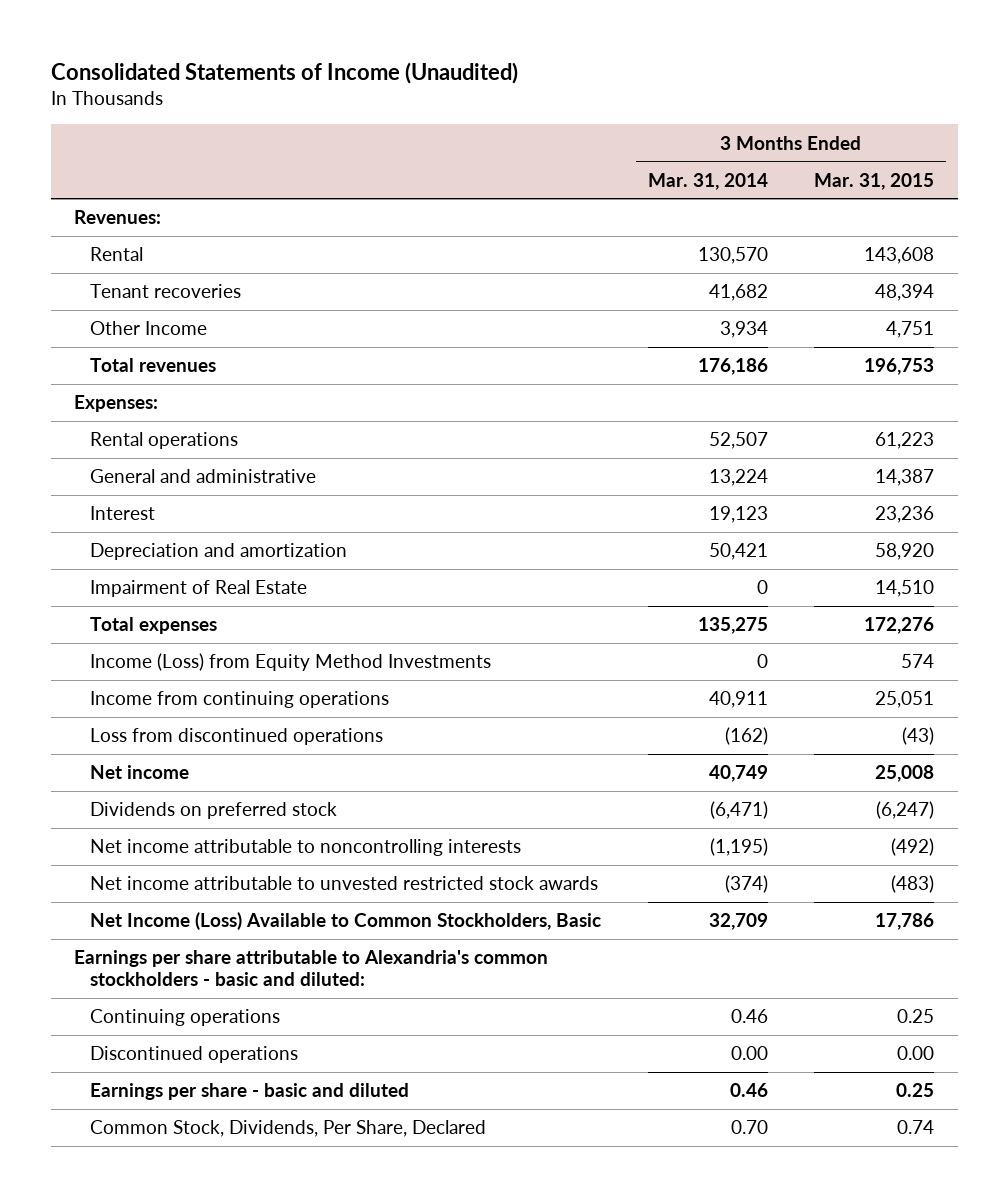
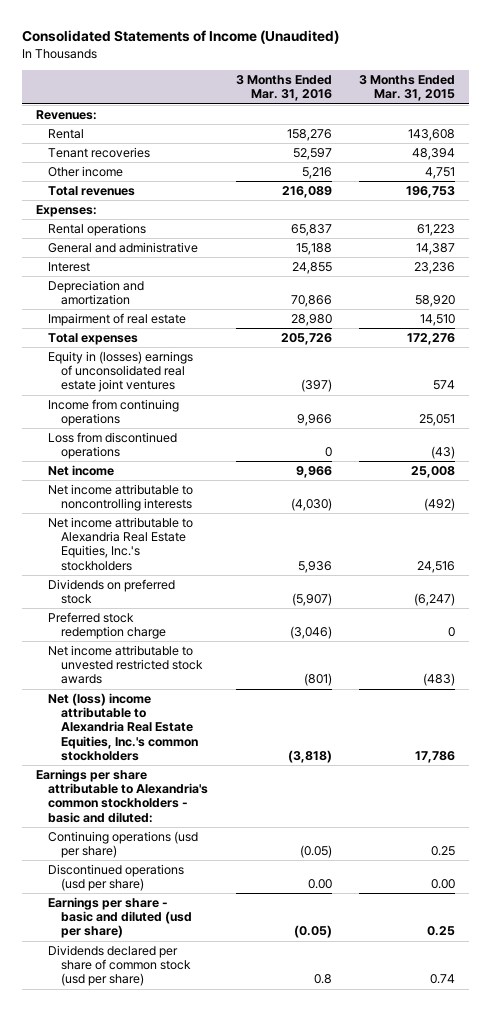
[647,172,768,190] Mar. 31, 2014 -> none
none -> [235,75,332,102] 3 Months Ended Mar. 31, 2016
[90,321,208,336] Other Income -> [48,165,124,177] Other income
[90,580,308,598] Impairment of Real Estate -> [48,312,187,326] Impairment of real estate
[90,653,492,672] Income (Loss) from Equity Method Investments -> [48,350,194,393] Equity in (losses) earnings of unconsolidated real estate joint ventures
none -> [48,516,194,571] Net income attributable to Alexandria Real Estate Equities, Inc.'s stockholders
[90,802,338,820] Dividends on preferred stock -> [48,578,176,605] Dividends on preferred stock
none -> [48,611,166,640] Preferred stock redemption charge
[90,912,602,931] Net Income (Loss) Available to Common Stockholders, Basic -> [48,692,198,761] Net (loss) income attributable to Alexandria Real Estate Equities, Inc.'s common stockholders
[90,1009,281,1027] Continuing operations -> [48,830,199,859] Continuing operations (usd per share)
[90,1046,299,1064] Discontinued operations -> [48,863,185,892] Discontinued operations (usd per share)
[90,1083,410,1101] Earnings per share - basic and diluted -> [48,896,192,939] Earnings per share - basic and diluted (usd per share)
[90,1120,487,1138] Common Stock, Dividends, Per Share, Declared -> [48,944,191,987] Dividends declared per share of common stock (usd per share)

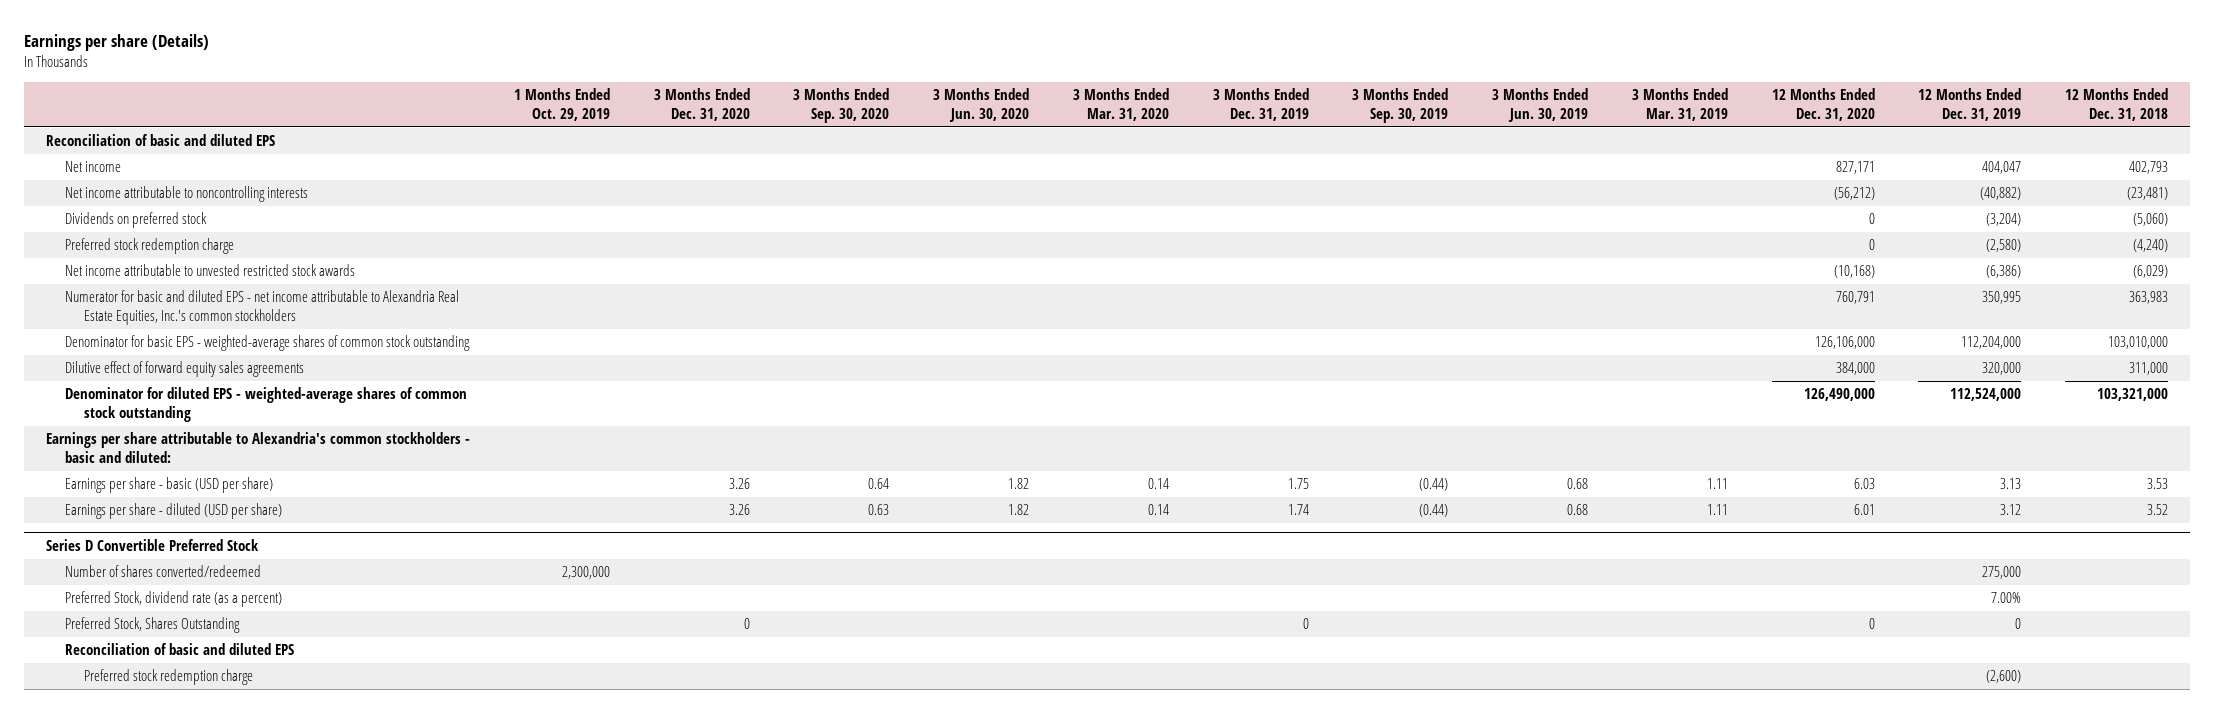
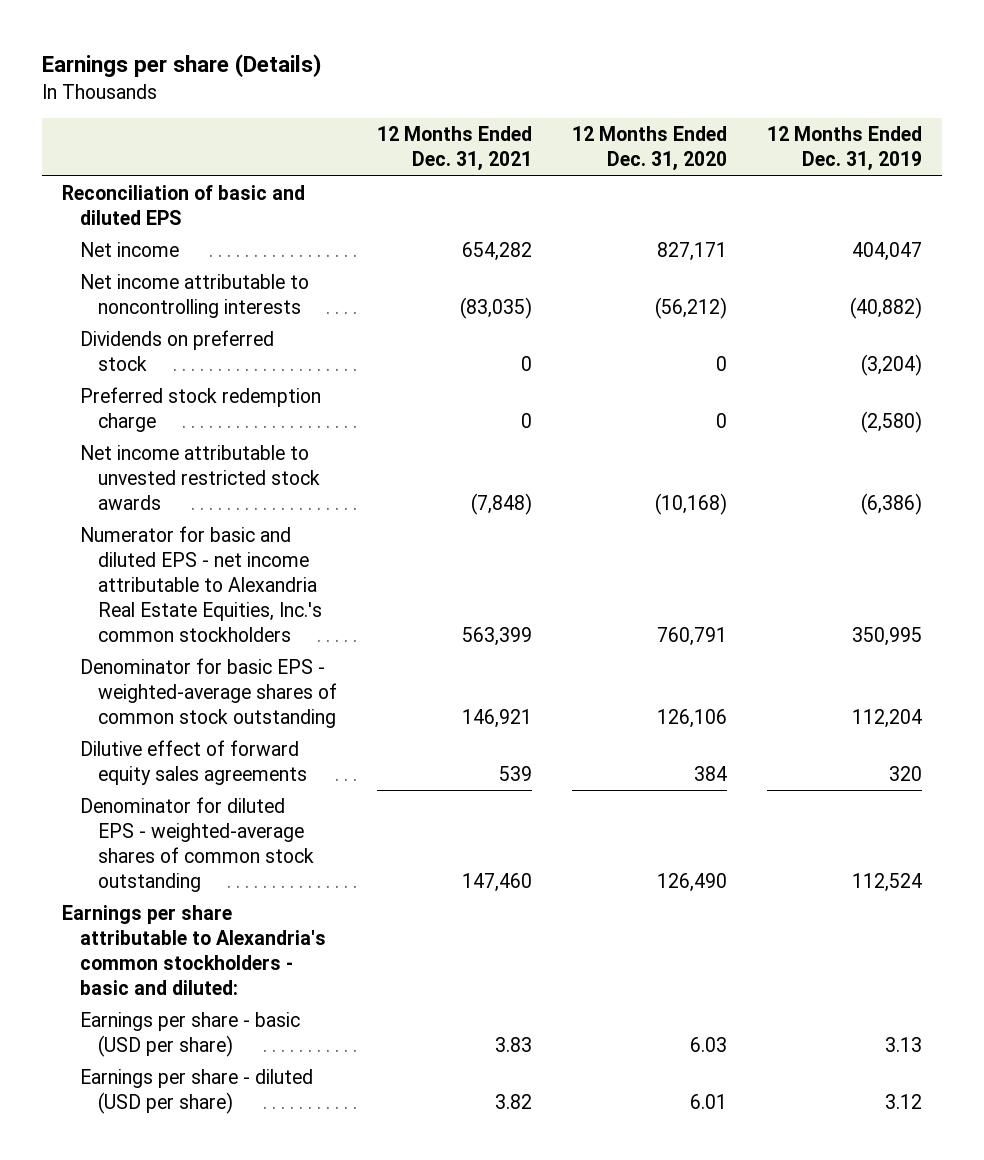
[513,88,610,121] 1 Months Ended Oct. 29, 2019 -> none
[653,88,750,121] 3 Months Ended Dec. 31, 2020 -> none
[793,88,890,123] 3 Months Ended Sep. 30, 2020 -> none
[933,88,1030,122] 3 Months Ended Jun. 30, 2020 -> none
[1072,88,1169,121] 3 Months Ended Mar. 31, 2020 -> none
[1212,88,1309,121] 3 Months Ended Dec. 31, 2019 -> none
[1352,88,1449,123] 3 Months Ended Sep. 30, 2019 -> none
[1492,88,1589,122] 3 Months Ended Jun. 30, 2019 -> none
[1631,88,1728,121] 3 Months Ended Mar. 31, 2019 -> none
[2065,88,2169,121] 12 Months Ended Dec. 31, 2018 -> none
none -> [377,126,533,172] 12 Months Ended Dec. 31, 2021
[1814,336,1875,350] 126,106,000 -> [657,709,728,729] 126,106
[1961,336,2022,350] 112,204,000 -> [852,709,923,729] 112,204
[1835,362,1875,376] 384,000 -> [694,766,728,782] 384
[1982,362,2022,376] 320,000 -> [889,766,923,782] 320
[1803,388,1875,402] 126,490,000 -> [657,873,728,893] 126,490
[1950,388,2022,402] 112,524,000 -> [852,873,923,893] 112,524
[46,538,260,551] Series D Convertible Preferred Stock -> none
[65,565,262,578] Number of shares converted/redeemed -> none
[65,591,283,608] Preferred Stock, dividend rate (as a percent) -> none
[65,617,241,634] Preferred Stock, Shares Outstanding -> none
[65,643,295,656] Reconciliation of basic and diluted EPS -> none
[83,669,253,686] Preferred stock redemption charge -> none

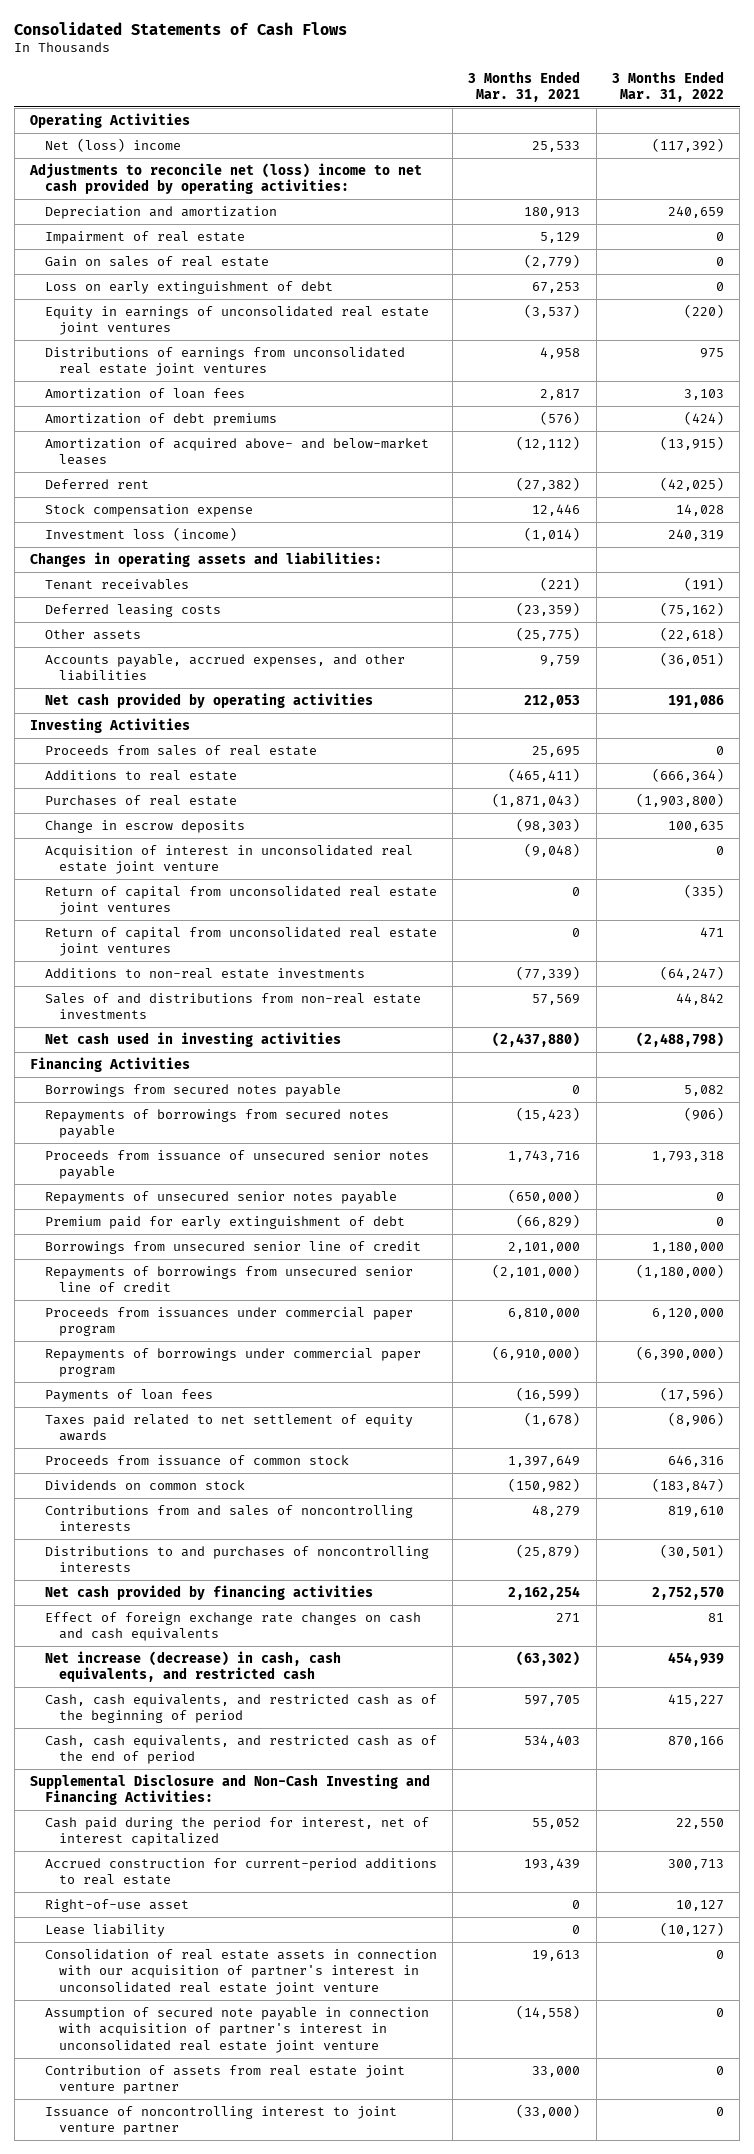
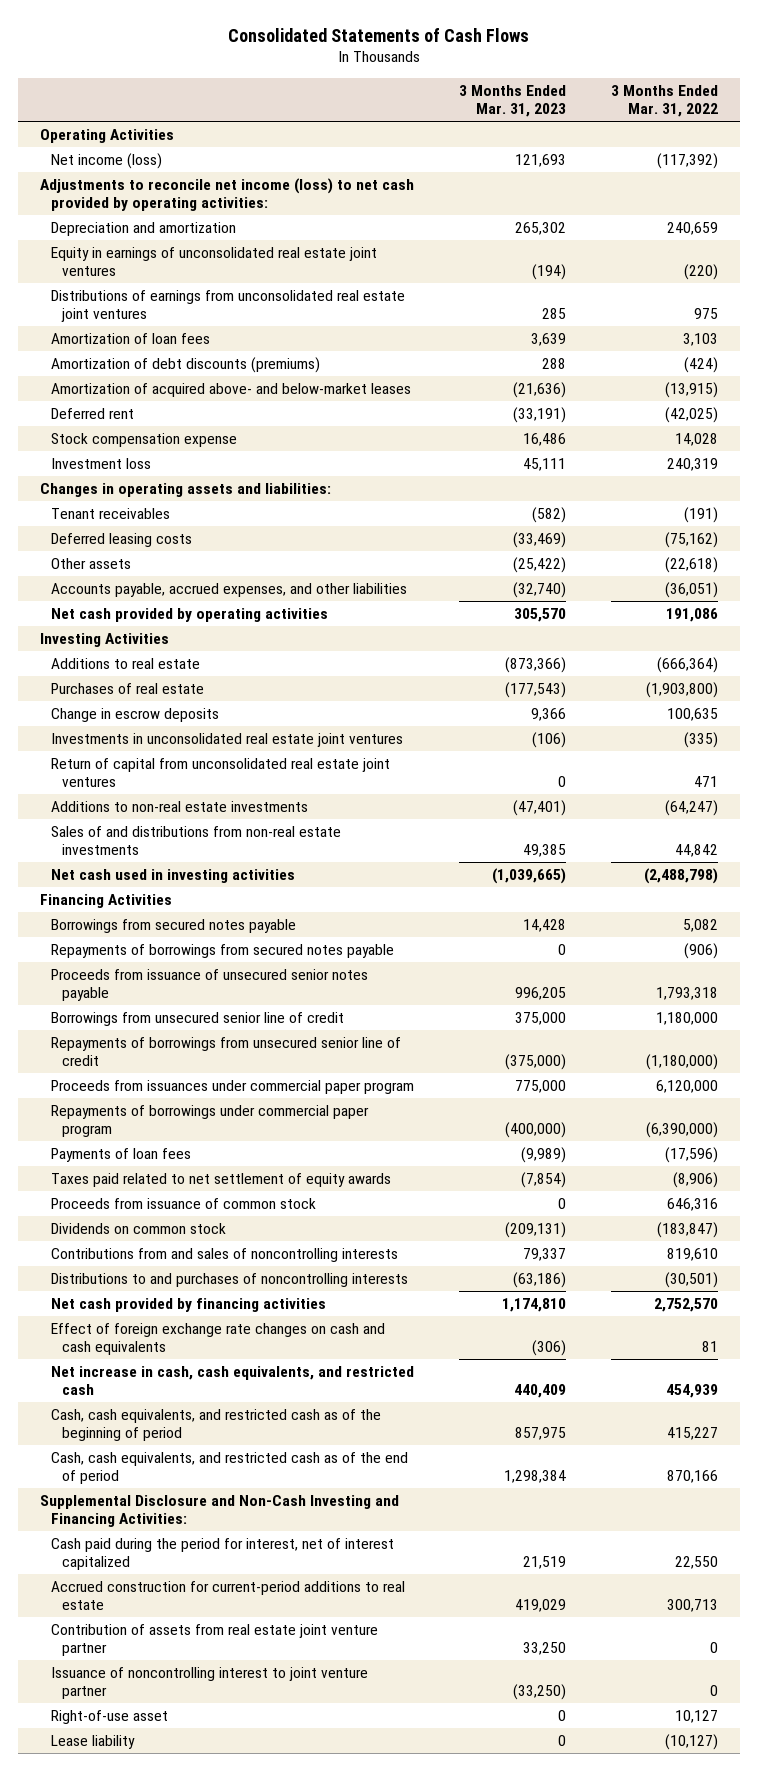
[468,70,581,102] 3 Months Ended Mar. 31, 2021 -> none
none -> [458,84,566,118] 3 Months Ended Mar. 31, 2023
[44,138,181,153] Net (loss) income -> [50,152,162,169] Net income (loss)
[29,163,423,195] Adjustments to reconcile net (loss) income to net cash provided by operating activities: -> [39,177,414,212] Adjustments to reconcile net income (loss) to net cash provided by operating activities:
[44,231,245,245] Impairment of real estate -> none
[44,256,269,268] Gain on sales of real estate -> none
[44,281,333,295] Loss on early extinguishment of debt -> none
[44,413,277,427] Amortization of debt premiums -> [50,356,320,373] Amortization of debt discounts (premiums)
[44,527,237,542] Investment loss (income) -> [50,457,151,469] Investment loss
[44,745,317,757] Proceeds from sales of real estate -> none
[44,845,413,875] Acquisition of interest in unconsolidated real estate joint venture -> none
[44,886,437,916] Return of capital from unconsolidated real estate joint ventures -> [50,732,403,747] Investments in unconsolidated real estate joint ventures
[44,1191,397,1205] Repayments of unsecured senior notes payable -> none
[44,1216,405,1230] Premium paid for early extinguishment of debt -> none
[44,1651,341,1683] Net increase (decrease) in cash, cash equivalents, and restricted cash -> [50,1365,414,1396] Net increase in cash, cash equivalents, and restricted cash
[44,1949,437,1995] Consolidation of real estate assets in connection with our acquisition of partner's interest in unconsolidated real estate joint venture -> none
[44,2007,429,2053] Assumption of secured note payable in connection with acquisition of partner's interest in unconsolidated real estate joint venture -> none
[44,1899,189,1913] Right-of-use asset -> [50,1709,168,1724] Right-of-use asset
[44,1924,165,1938] Lease liability -> [50,1734,135,1749] Lease liability

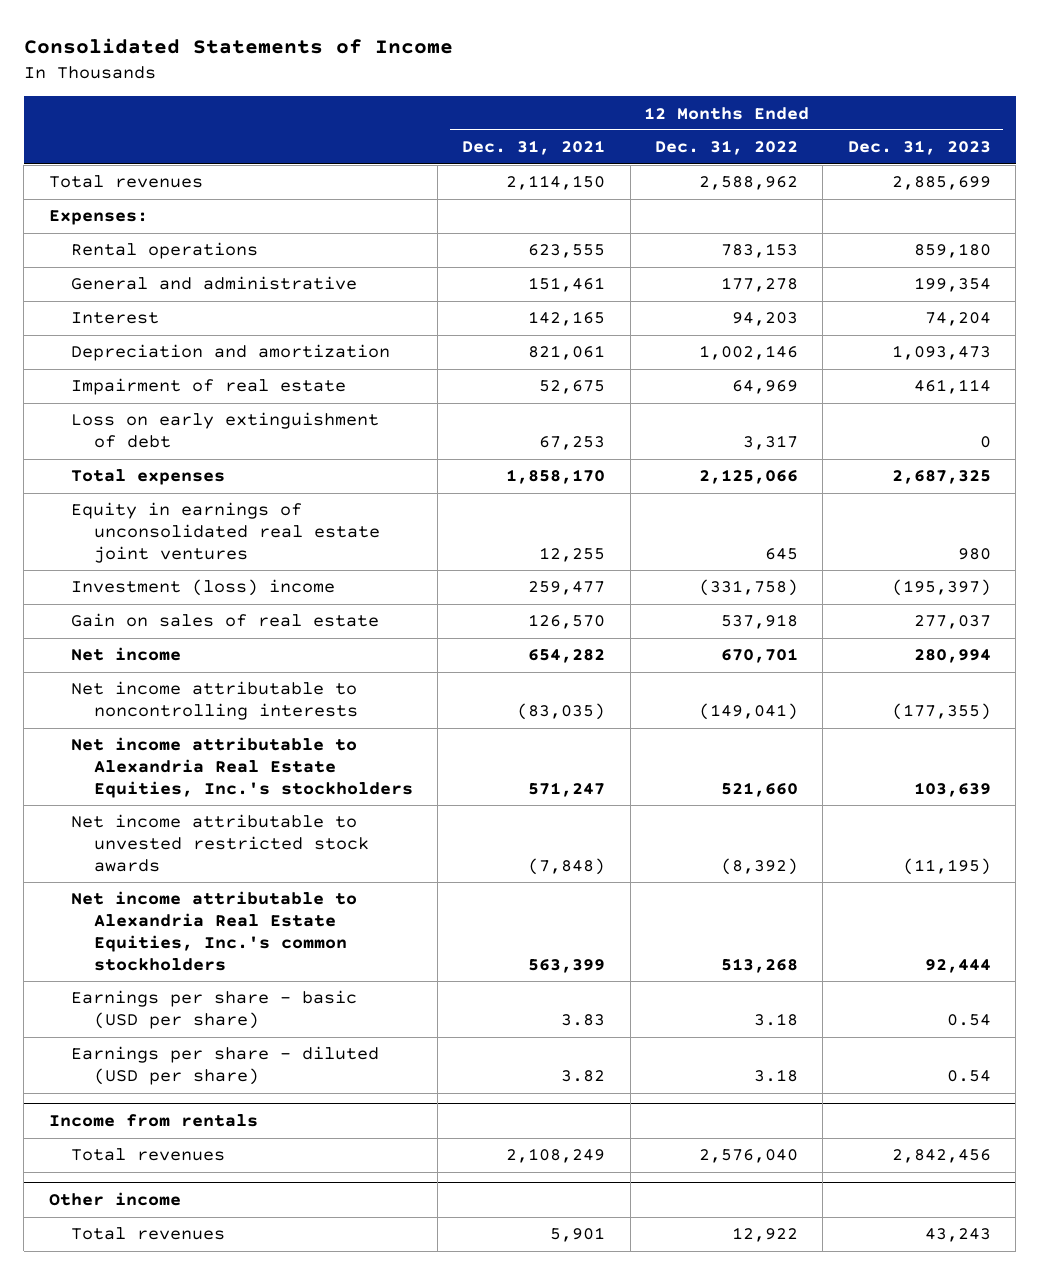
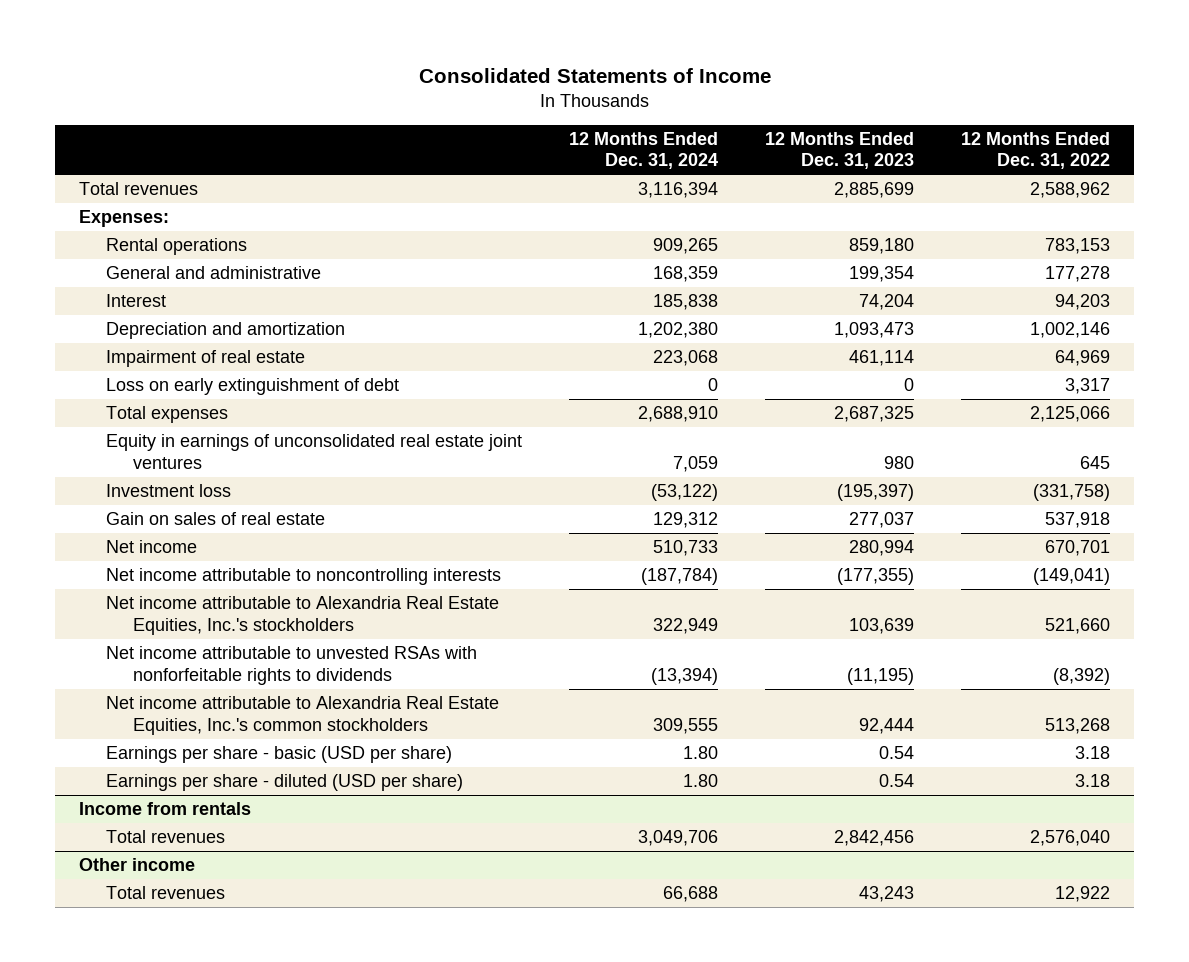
[462,140,606,156] Dec. 31, 2021 -> none
none -> [568,132,718,170] 12 Months Ended Dec. 31, 2024
[71,579,336,597] Investment (loss) income -> [105,484,231,498] Investment loss
[71,814,369,873] Net income attributable to unvested restricted stock awards -> [105,646,477,685] Net income attributable to unvested RSAs with nonforfeitable rights to dividends

